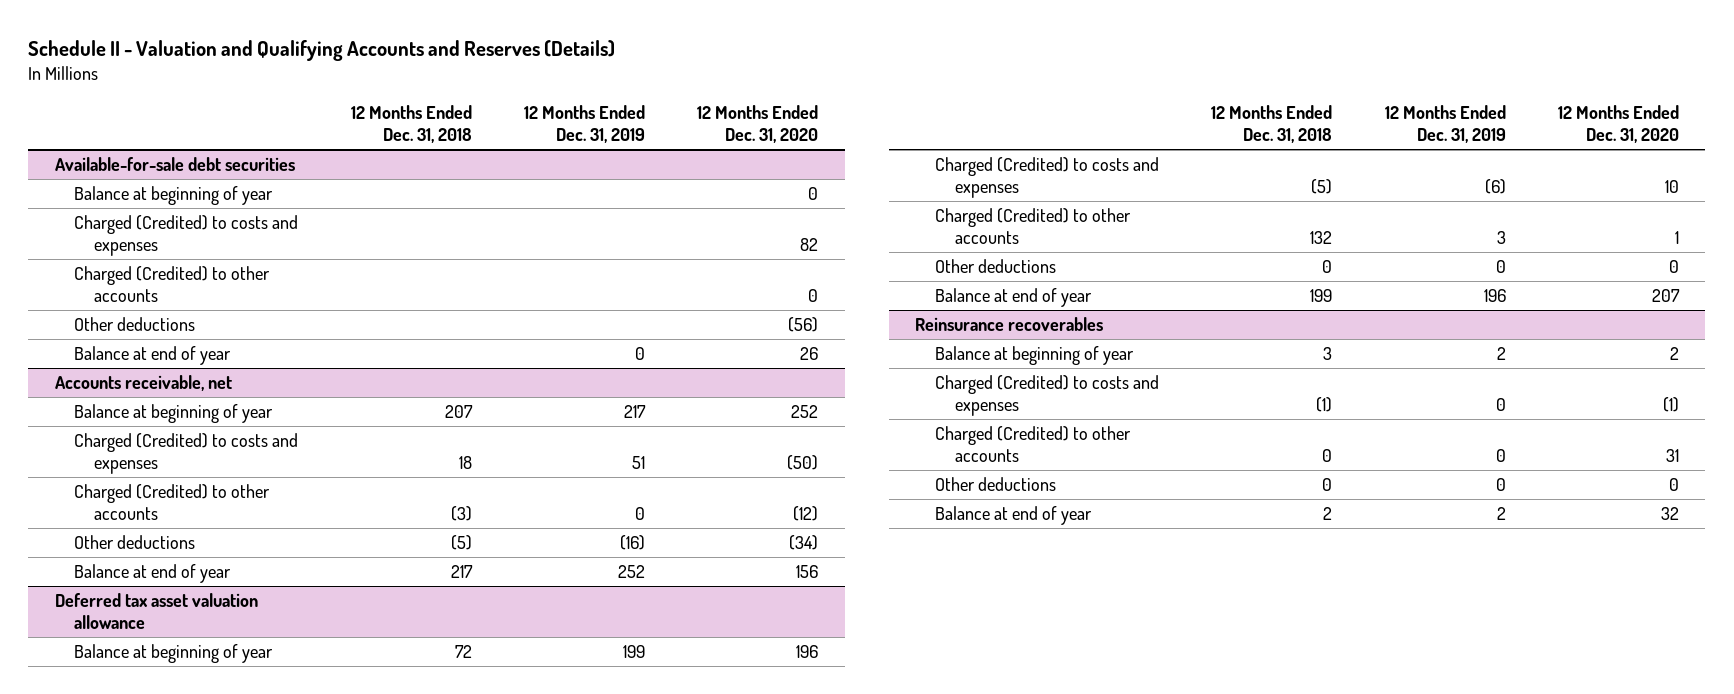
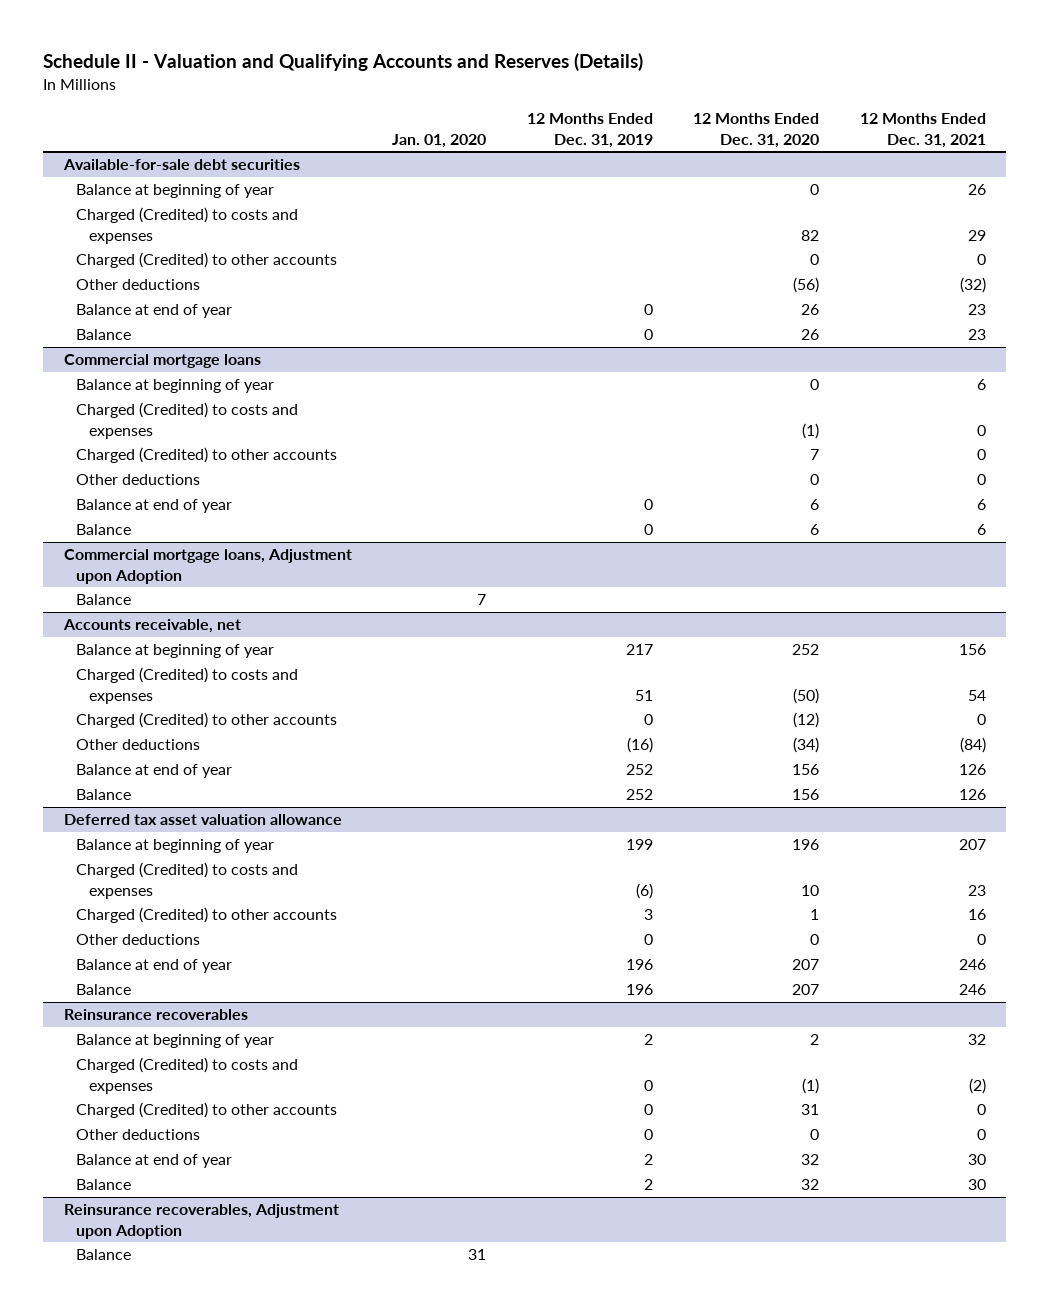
[350,105,472,144] 12 Months Ended Dec. 31, 2018 -> none
none -> [392,133,487,148] Jan. 01, 2020
none -> [860,113,987,148] 12 Months Ended Dec. 31, 2021
none -> [76,329,132,341] Balance
none -> [63,354,261,369] Commercial mortgage loans
none -> [76,379,275,394] Balance at beginning of year
none -> [76,402,299,439] Charged (Credited) to costs and expenses
none -> [76,447,338,464] Charged (Credited) to other accounts
none -> [76,474,201,486] Other deductions
none -> [76,499,233,514] Balance at end of year
none -> [76,524,132,536] Balance
none -> [63,549,352,584] Commercial mortgage loans, Adjustment upon Adoption
none -> [76,594,132,606] Balance
none -> [76,789,132,801] Balance
none -> [76,984,132,996] Balance
none -> [76,1179,132,1191] Balance
none -> [63,1204,339,1239] Reinsurance recoverables, Adjustment upon Adoption
none -> [76,1249,132,1261] Balance

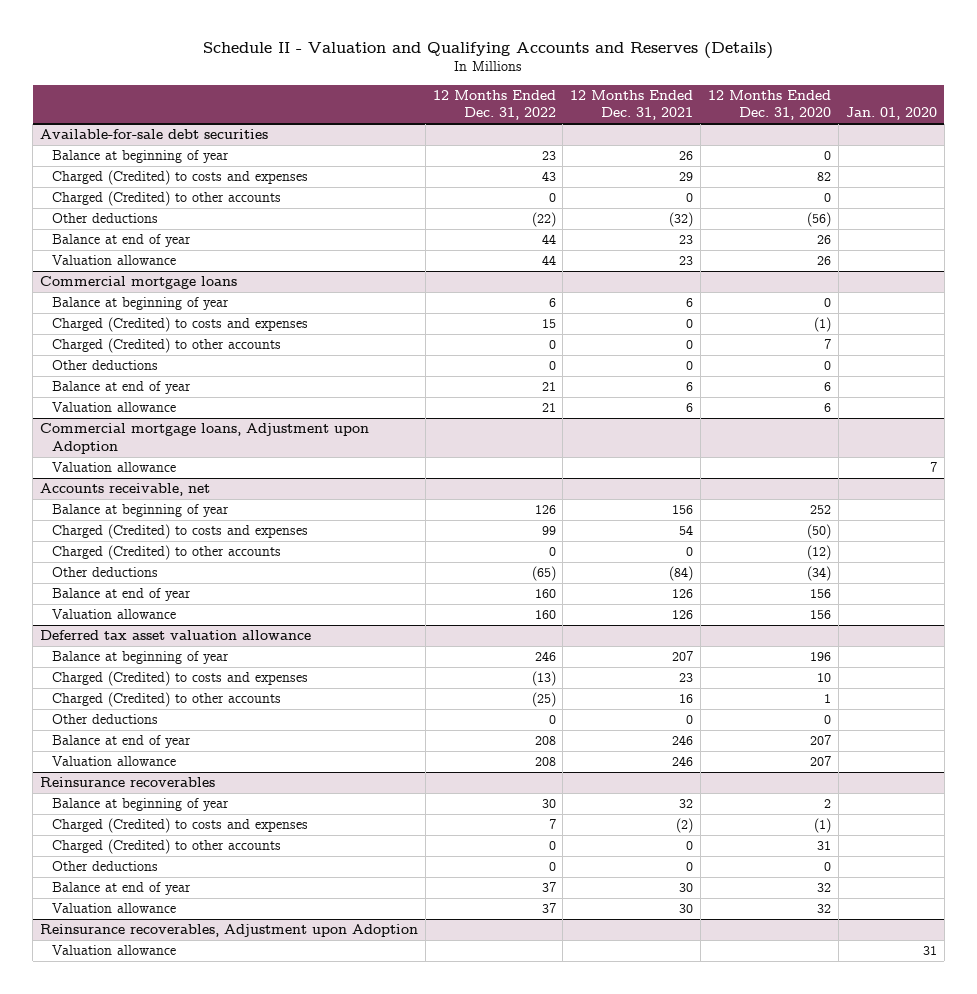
[526,113,653,148] 12 Months Ended Dec. 31, 2019 -> none
none -> [432,90,556,121] 12 Months Ended Dec. 31, 2022
[76,329,132,341] Balance -> [51,255,176,266] Valuation allowance
[76,524,132,536] Balance -> [51,402,176,413] Valuation allowance
[76,594,132,606] Balance -> [51,462,176,473] Valuation allowance
[76,789,132,801] Balance -> [51,609,176,620] Valuation allowance
[76,984,132,996] Balance -> [51,756,176,767] Valuation allowance
[76,1179,132,1191] Balance -> [51,903,176,914] Valuation allowance
[76,1249,132,1261] Balance -> [51,945,176,956] Valuation allowance

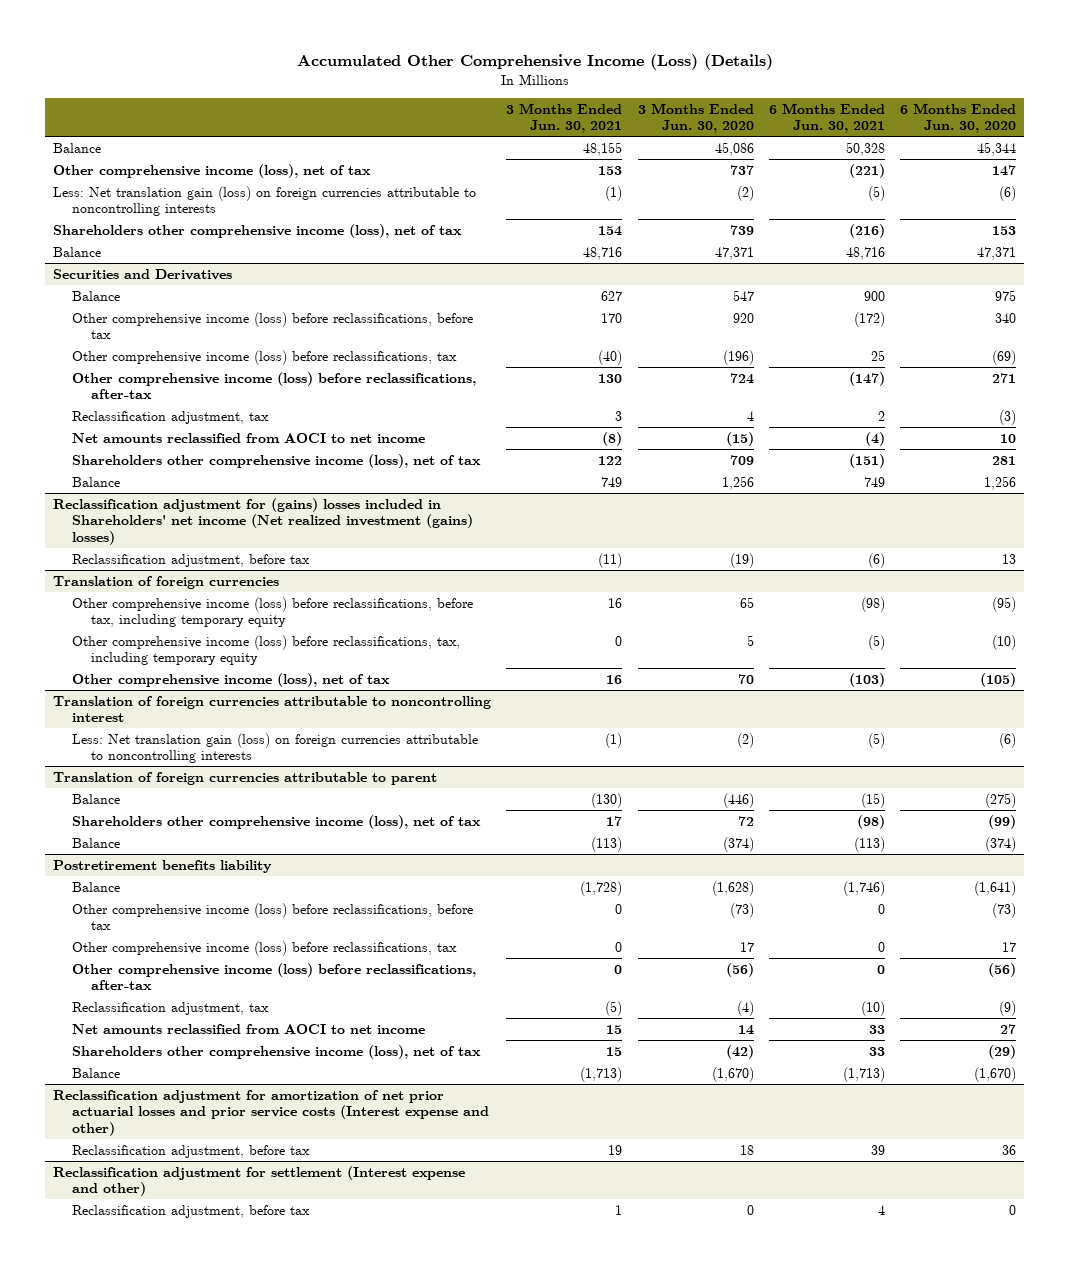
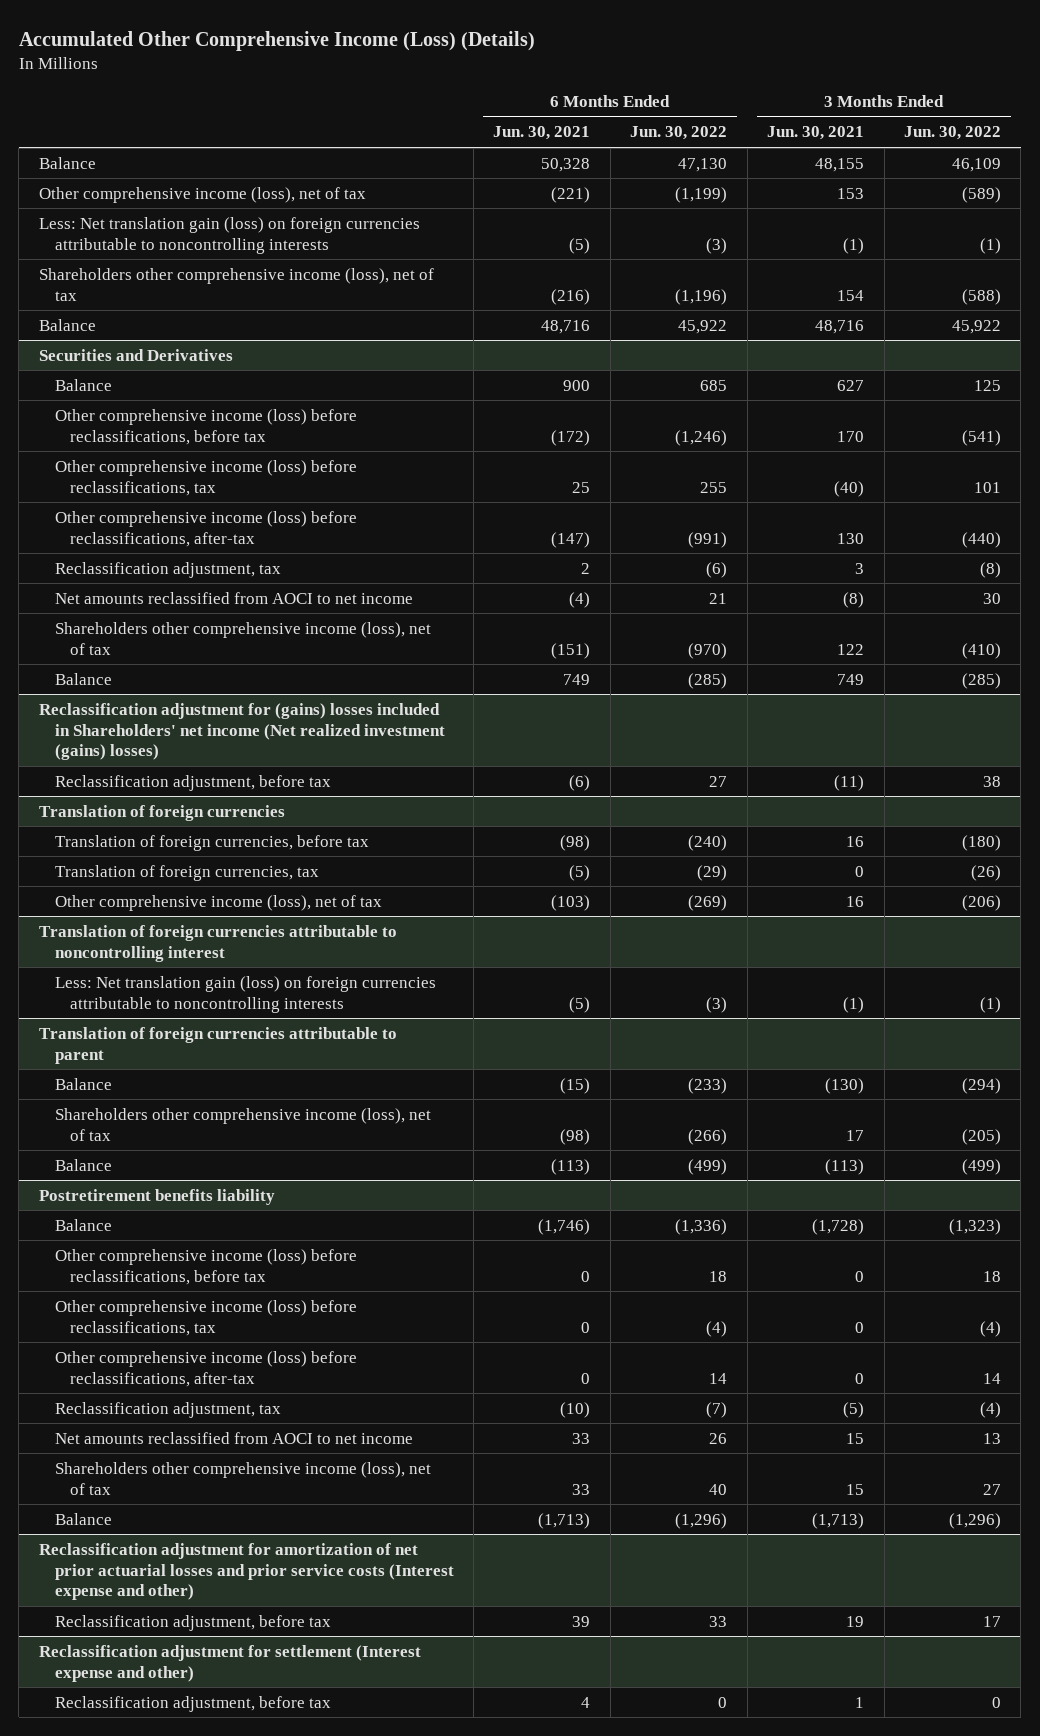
[637,102,754,134] 3 Months Ended Jun. 30, 2020 -> none
[900,102,1017,134] 6 Months Ended Jun. 30, 2020 -> none
none -> [630,126,728,141] Jun. 30, 2022
none -> [903,126,1001,141] Jun. 30, 2022
[72,634,461,666] Other comprehensive income (loss) before reclassifications, tax, including temporary equity -> none
[72,596,474,628] Other comprehensive income (loss) before reclassifications, before tax, including temporary equity -> [54,834,369,851] Translation of foreign currencies, before tax
none -> [54,864,319,881] Translation of foreign currencies, tax

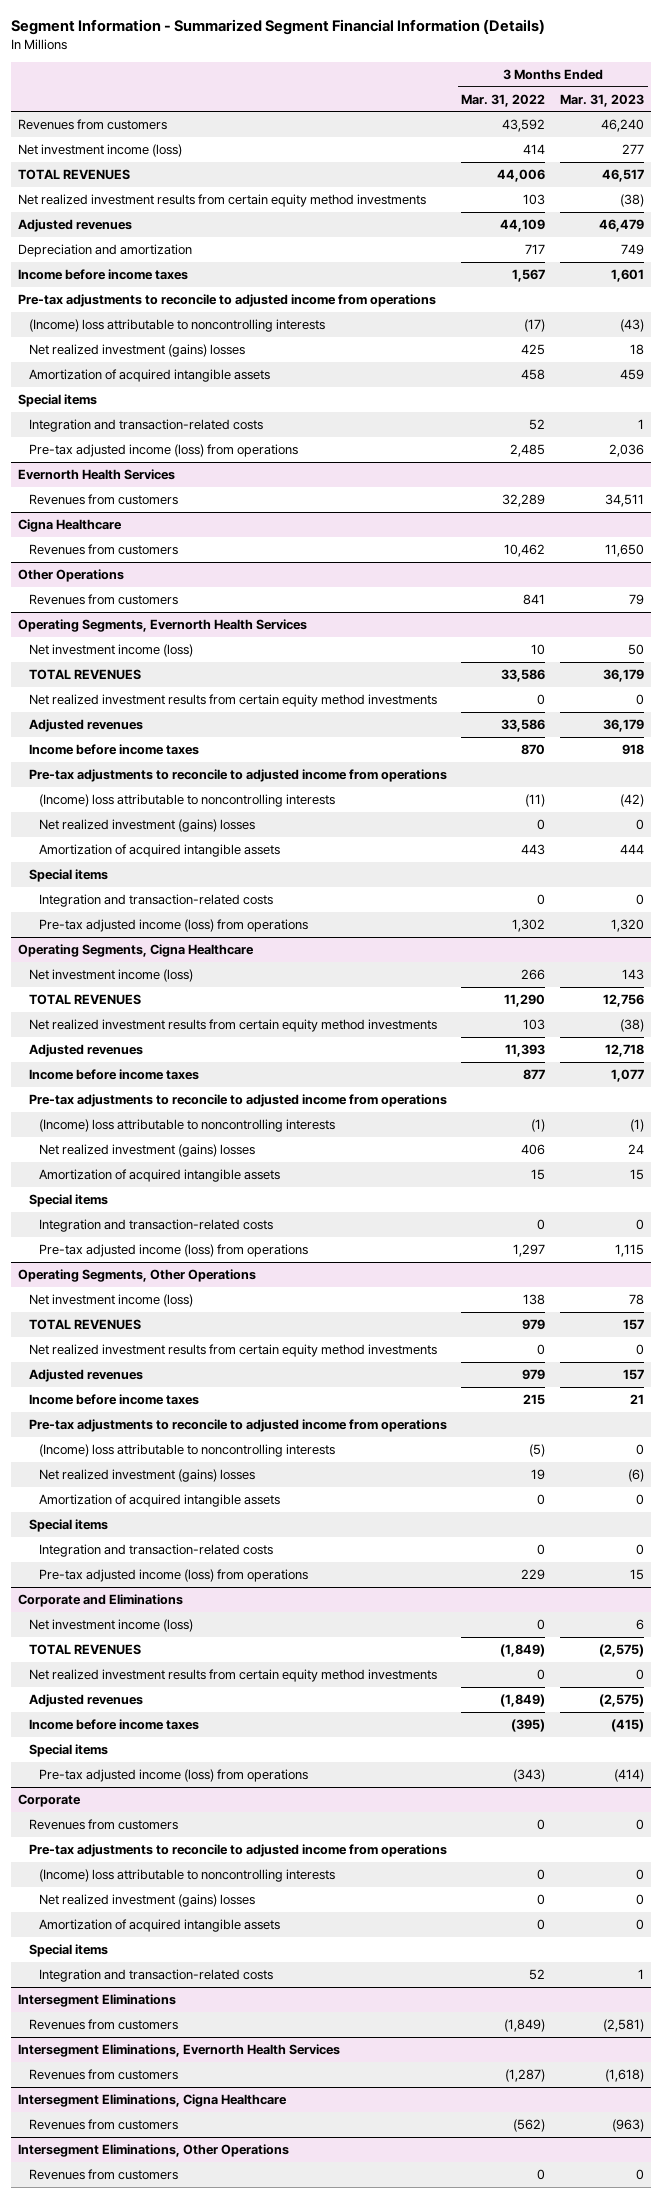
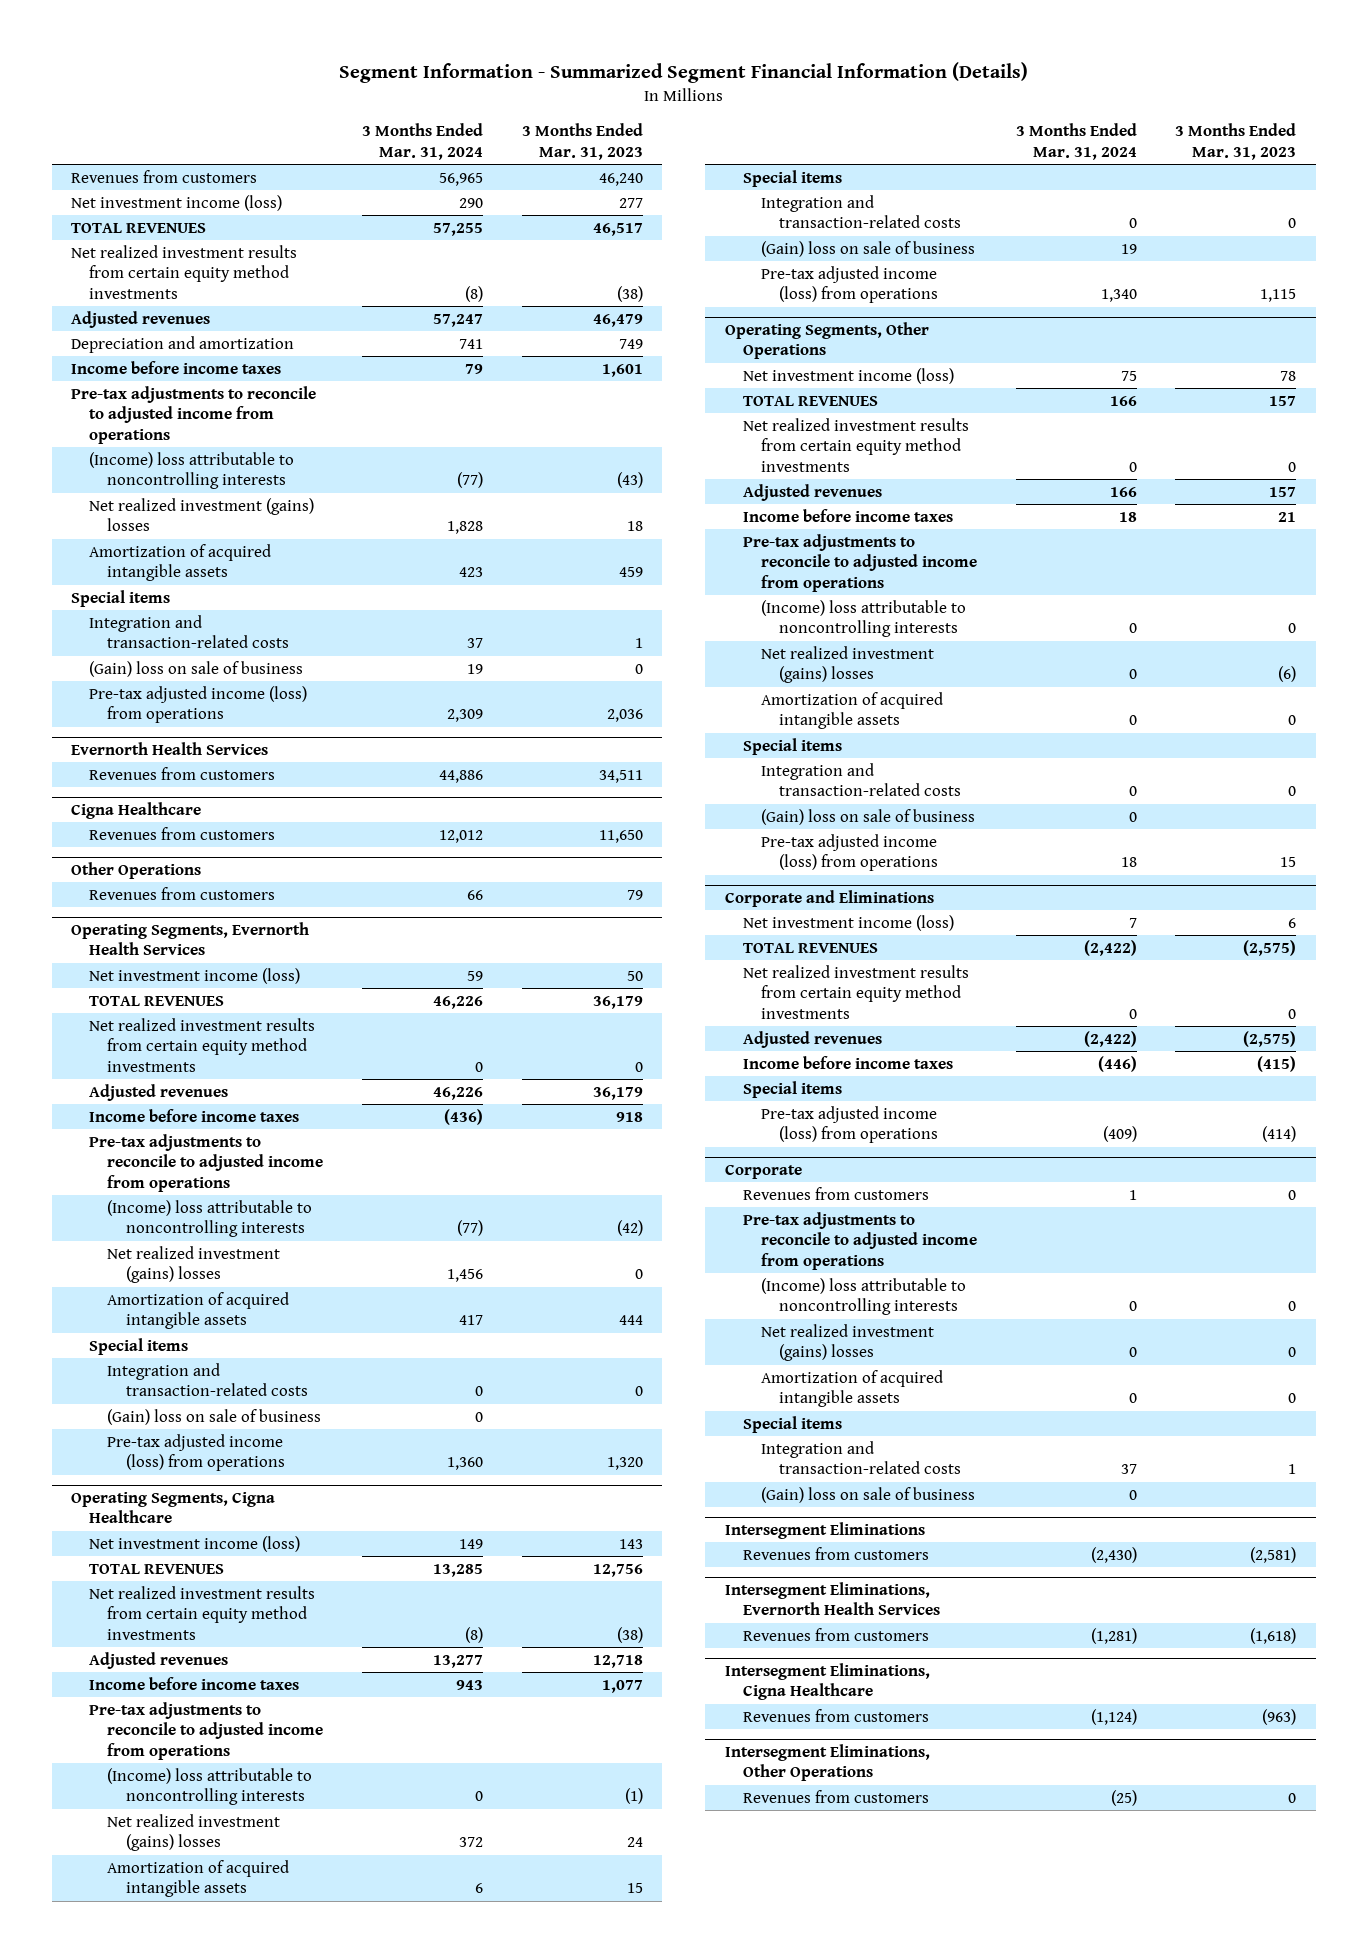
[461,93,546,107] Mar. 31, 2022 -> none
none -> [362,123,484,160] 3 Months Ended Mar. 31, 2024
none -> [89,660,304,677] (Gain) loss on sale of business
none -> [107,1408,322,1425] (Gain) loss on sale of business
none -> [760,240,975,257] (Gain) loss on sale of business
none -> [760,808,975,825] (Gain) loss on sale of business
none -> [760,1486,975,1503] (Gain) loss on sale of business

